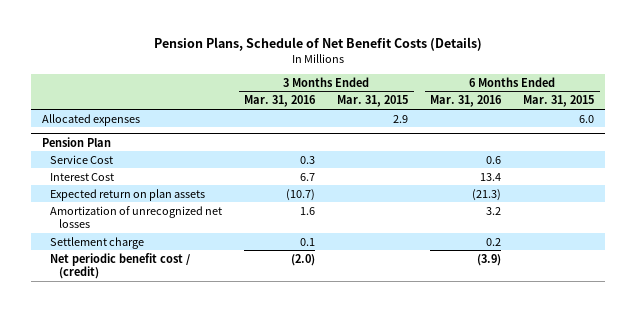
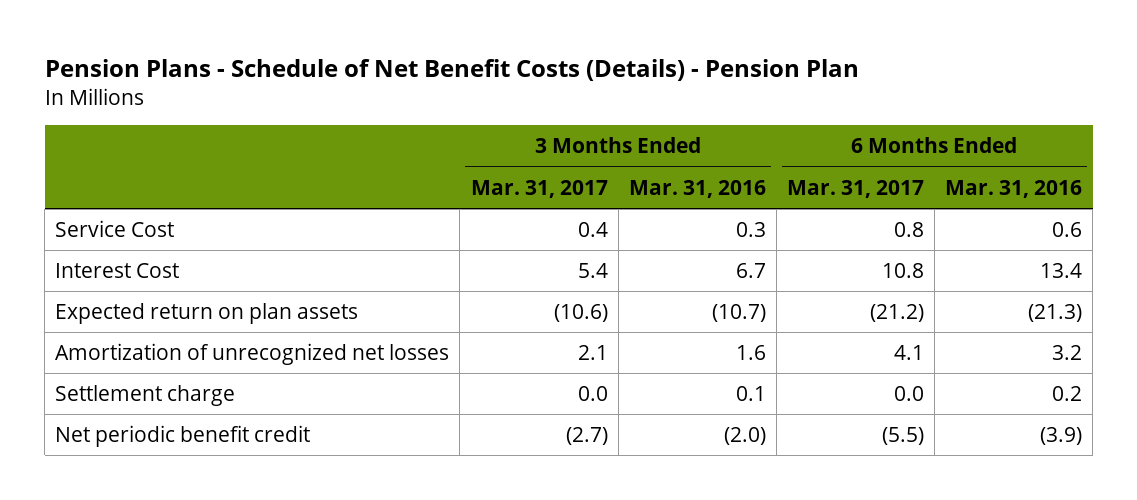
[154,37,483,52] Pension Plans, Schedule of Net Benefit Costs (Details) -> [44,58,859,81] Pension Plans - Schedule of Net Benefit Costs (Details) - Pension Plan
[337,95,409,108] Mar. 31, 2015 -> none
[523,95,595,108] Mar. 31, 2015 -> none
none -> [470,179,608,198] Mar. 31, 2017
none -> [786,179,924,198] Mar. 31, 2017
[41,113,140,126] Allocated expenses -> none
[41,136,111,147] Pension Plan -> none
[50,252,191,280] Net periodic benefit cost / (credit) -> [55,424,311,447] Net periodic benefit credit

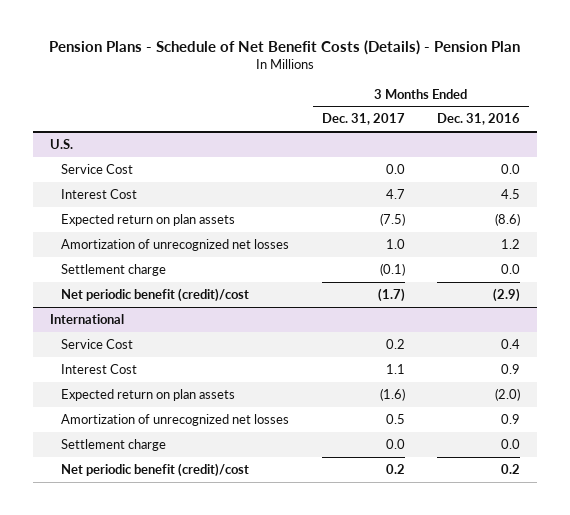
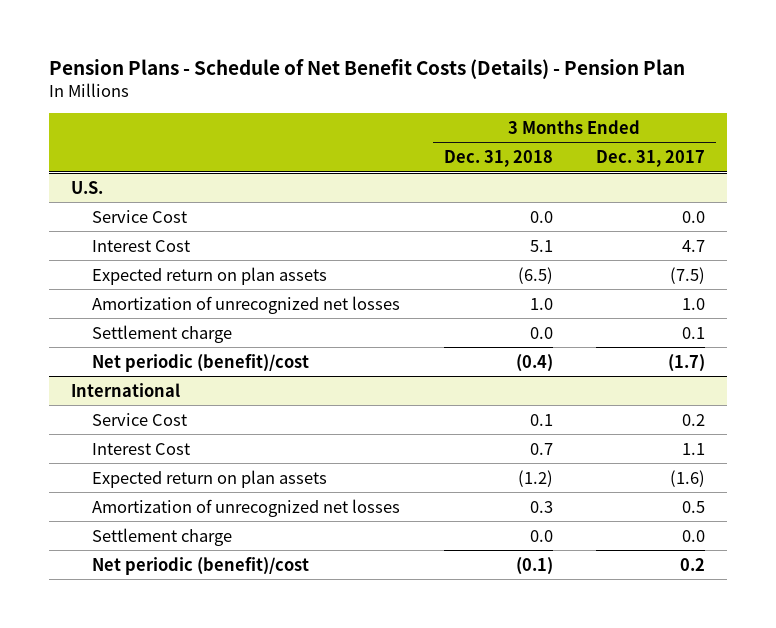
[437,113,521,126] Dec. 31, 2016 -> none
none -> [443,150,553,168] Dec. 31, 2018
[379,262,405,276] (0.1) -> [682,326,706,339] 0.1
[60,287,249,302] Net periodic benefit (credit)/cost -> [92,353,310,372] Net periodic (benefit)/cost
[60,462,249,477] Net periodic benefit (credit)/cost -> [92,556,310,575] Net periodic (benefit)/cost

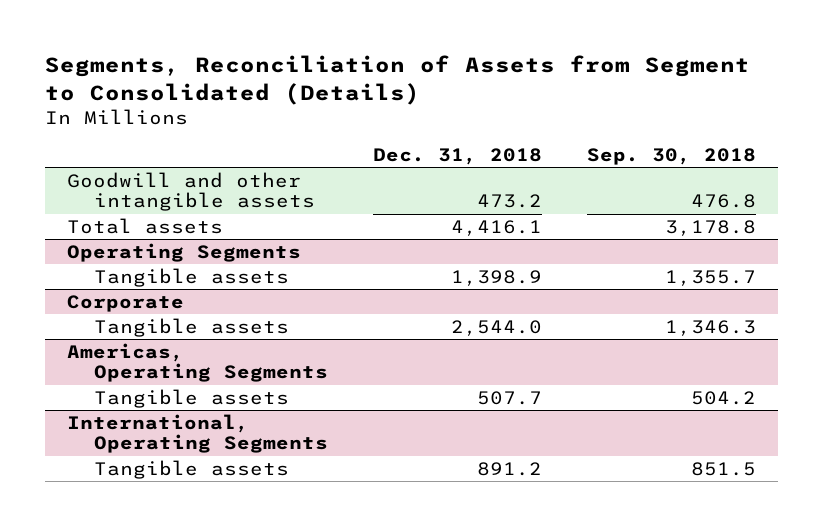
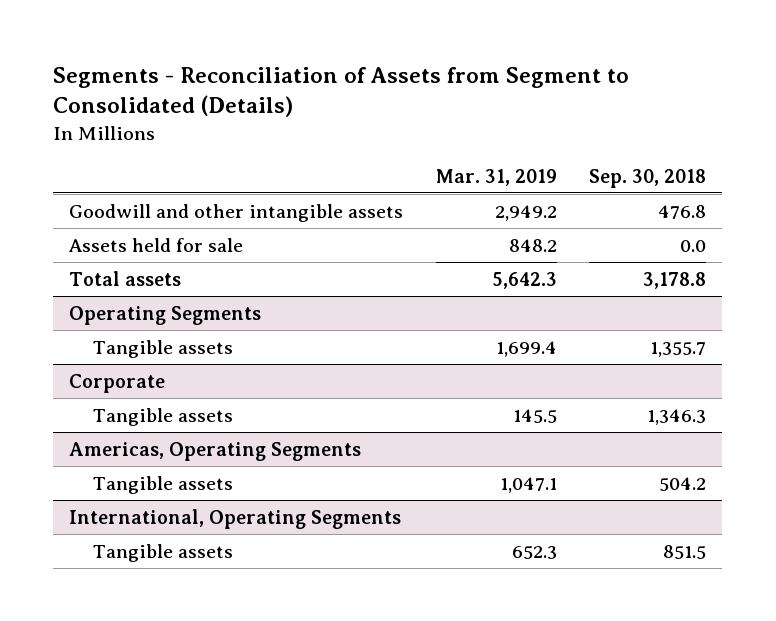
[44,55,750,105] Segments, Reconciliation of Assets from Segment to Consolidated (Details) -> [53,67,630,118] Segments - Reconciliation of Assets from Segment to Consolidated (Details)
[372,147,542,165] Dec. 31, 2018 -> none
none -> [435,168,557,186] Mar. 31, 2019
none -> [69,237,244,252] Assets held for sale

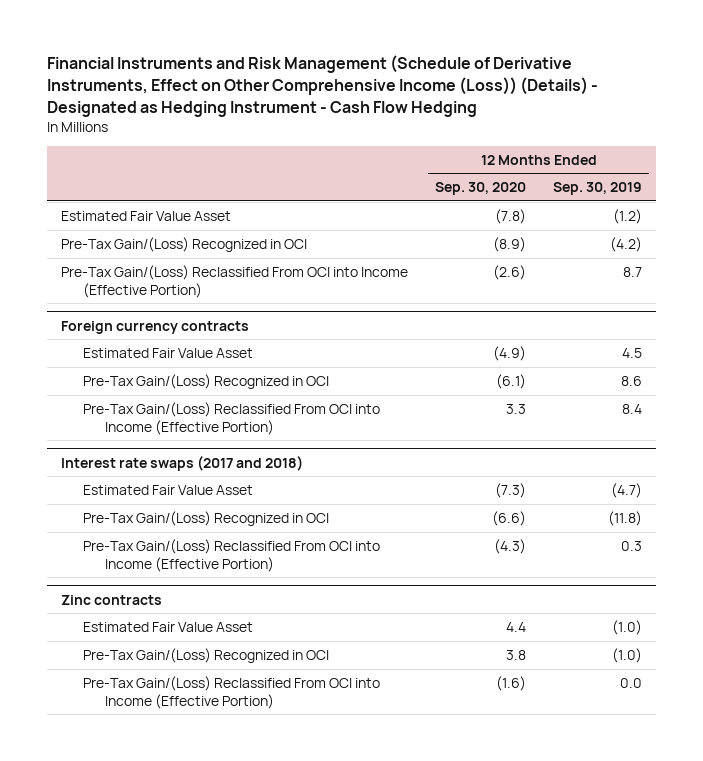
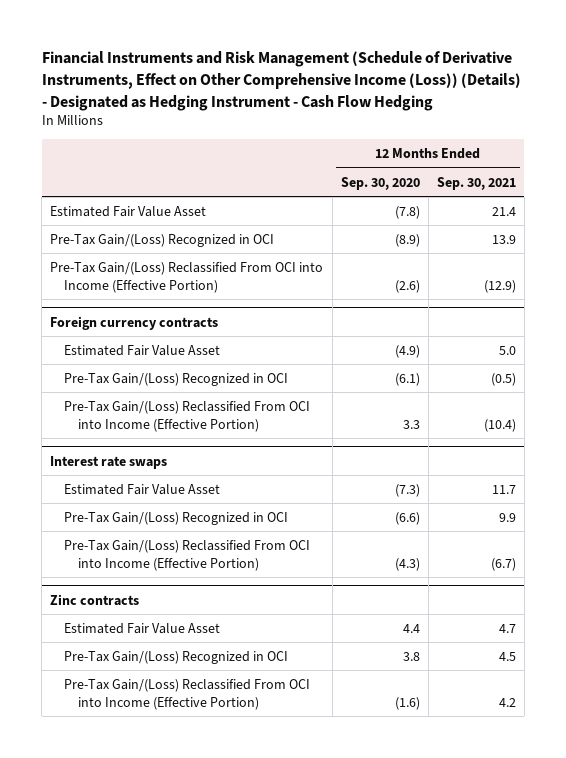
[553,182,643,196] Sep. 30, 2019 -> none
none -> [436,176,516,190] Sep. 30, 2021
[60,455,303,471] Interest rate swaps (2017 and 2018) -> [50,455,168,469] Interest rate swaps

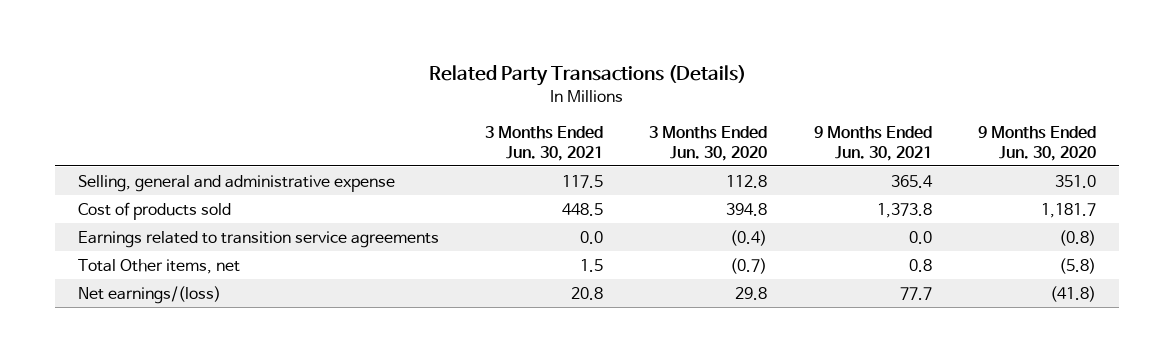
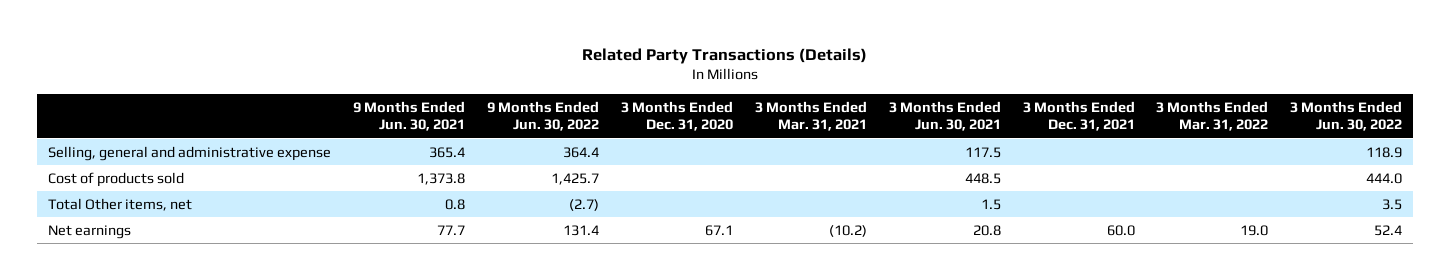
[649,126,768,161] 3 Months Ended Jun. 30, 2020 -> none
[977,126,1096,161] 9 Months Ended Jun. 30, 2020 -> none
none -> [487,100,600,132] 9 Months Ended Jun. 30, 2022
none -> [620,100,733,132] 3 Months Ended Dec. 31, 2020
none -> [754,100,867,132] 3 Months Ended Mar. 31, 2021
none -> [1022,100,1135,132] 3 Months Ended Dec. 31, 2021
none -> [1156,100,1269,132] 3 Months Ended Mar. 31, 2022
none -> [1290,100,1403,132] 3 Months Ended Jun. 30, 2022
[78,230,440,248] Earnings related to transition service agreements -> none
[78,285,222,304] Net earnings/(loss) -> [48,224,132,239] Net earnings

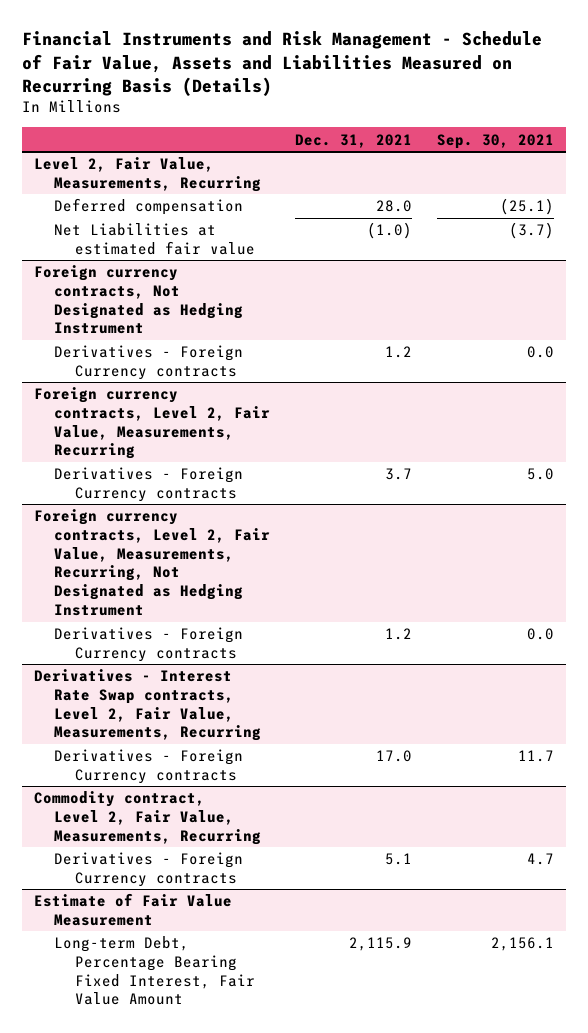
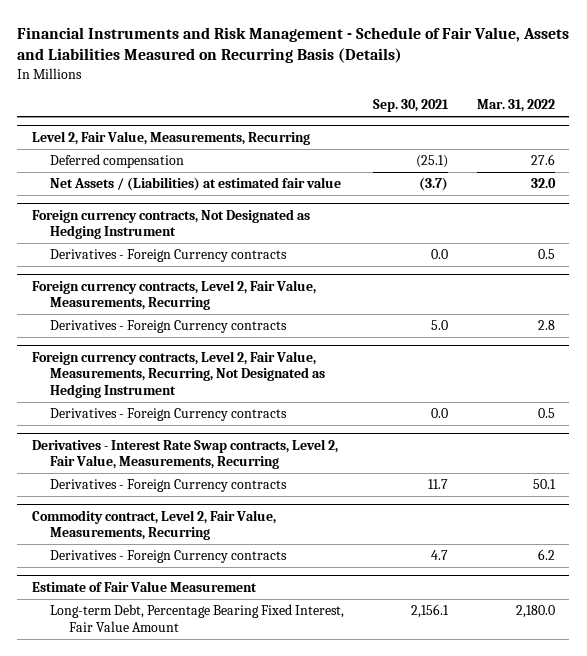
[295,133,413,148] Dec. 31, 2021 -> none
none -> [477,99,556,113] Mar. 31, 2022
[54,223,255,255] Net Liabilities at estimated fair value -> [50,177,342,192] Net Assets / (Liabilities) at estimated fair value

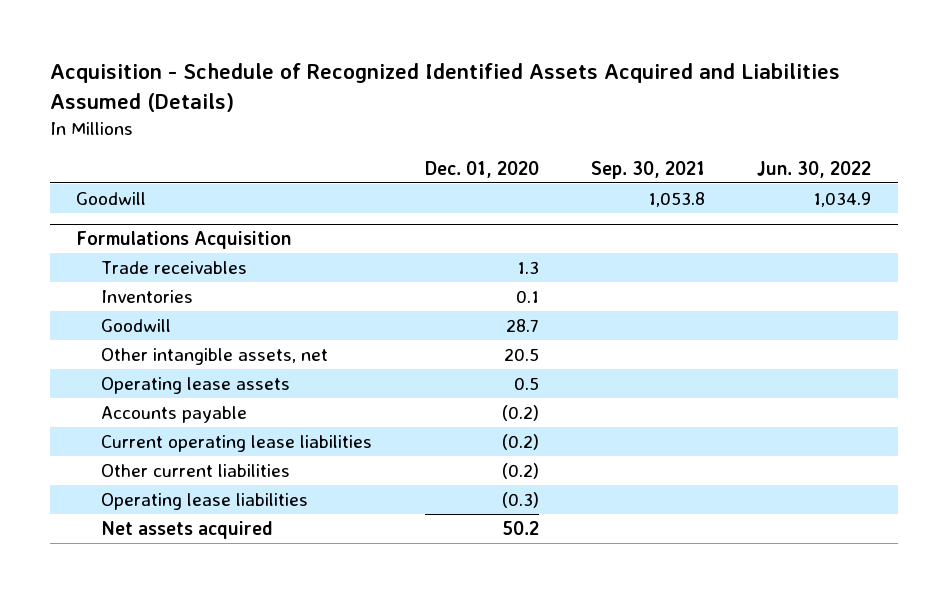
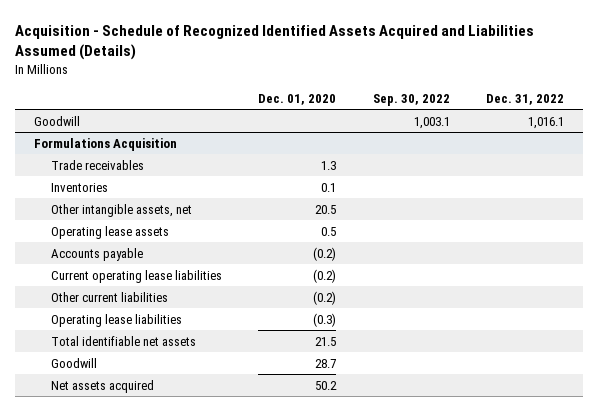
[590,160,705,179] Sep. 30, 2021 -> none
[757,160,872,178] Jun. 30, 2022 -> none
none -> [372,93,450,106] Sep. 30, 2022
none -> [486,93,565,105] Dec. 31, 2022
none -> [50,335,196,346] Total identifiable net assets
[101,318,172,332] Goodwill -> [50,357,97,368] Goodwill

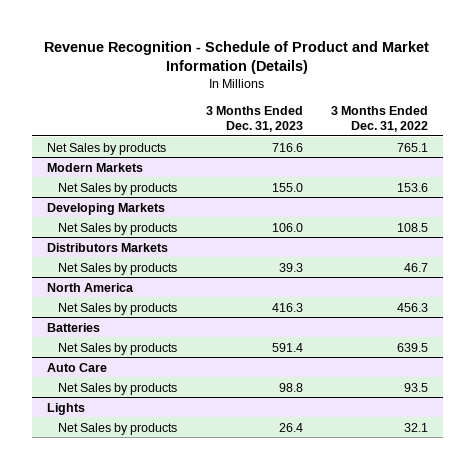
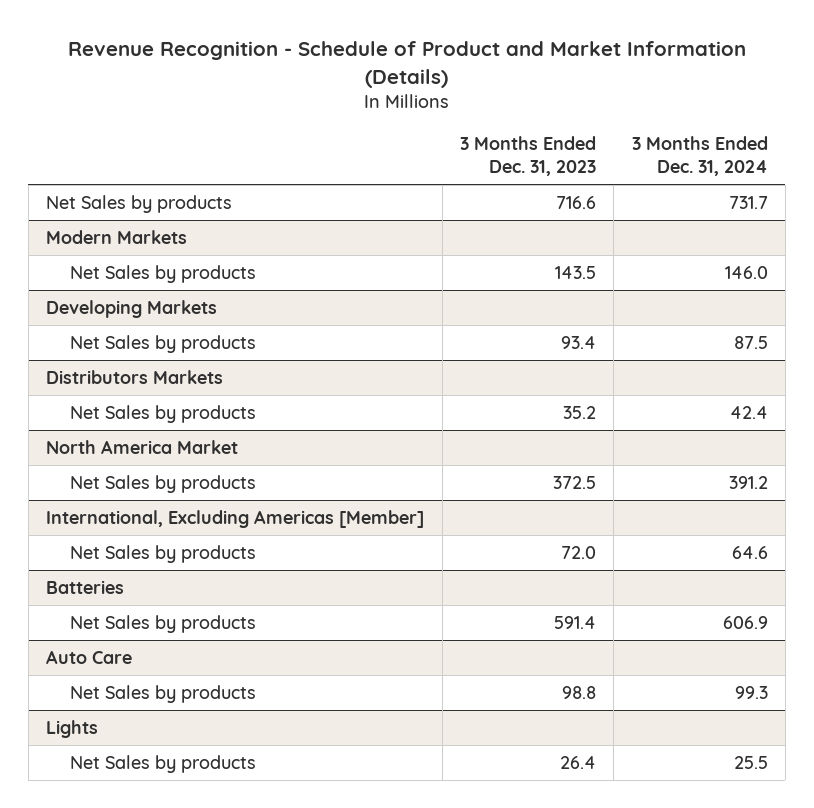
[331,106,429,133] 3 Months Ended Dec. 31, 2022 -> none
none -> [631,136,768,177] 3 Months Ended Dec. 31, 2024
[271,182,303,192] 155.0 -> [554,265,596,279] 143.5
[271,222,303,232] 106.0 -> [560,335,596,349] 93.4
[278,262,303,272] 39.3 -> [562,405,596,419] 35.2
[46,282,134,292] North America -> [46,439,239,454] North America Market
[271,302,303,312] 416.3 -> [552,475,596,489] 372.5
none -> [46,509,425,528] International, Excluding Americas [Member]
none -> [70,544,257,563] Net Sales by products

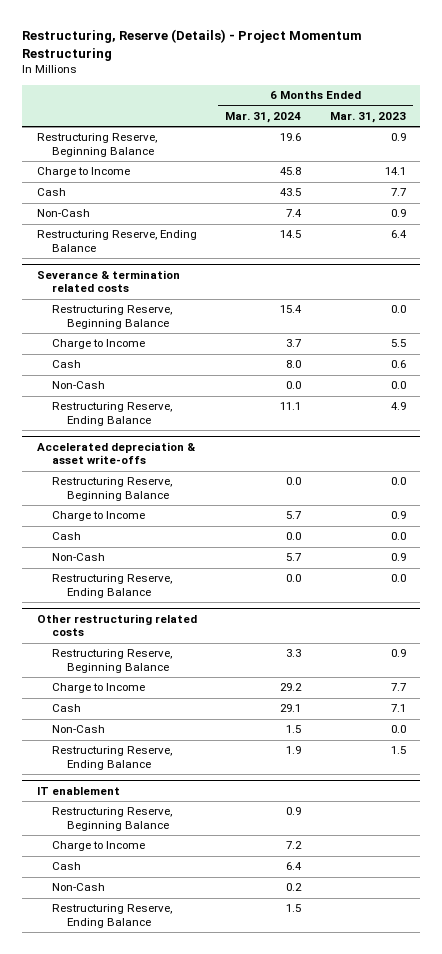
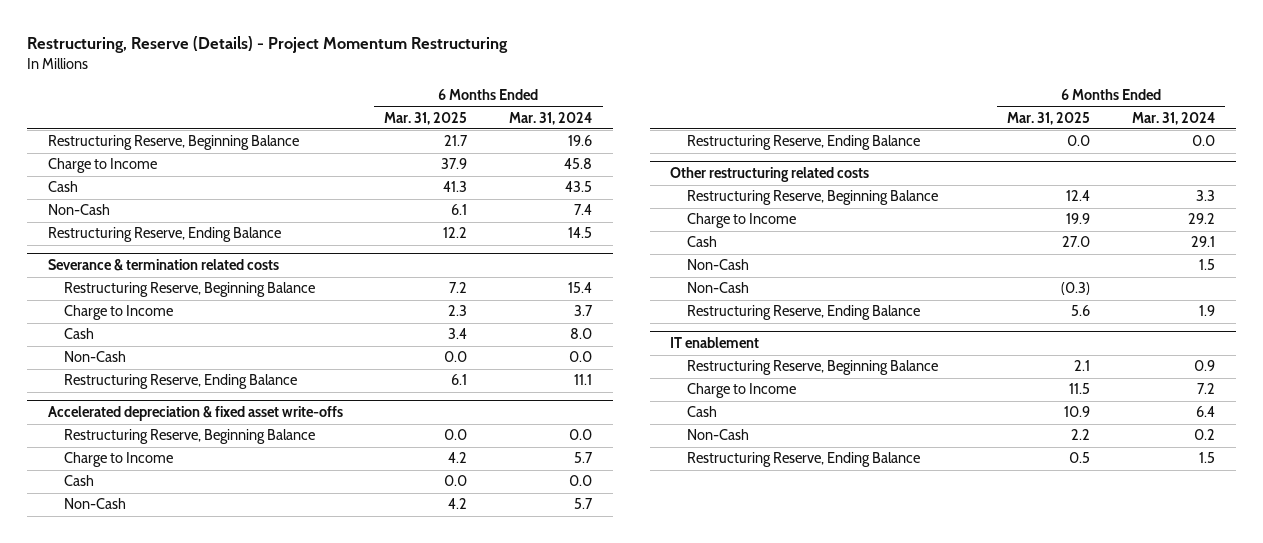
[329,111,406,123] Mar. 31, 2023 -> none
none -> [384,111,468,125] Mar. 31, 2025
[36,442,196,465] Accelerated depreciation & asset write-offs -> [47,406,343,422] Accelerated depreciation & fixed asset write-offs
none -> [686,282,749,294] Non-Cash

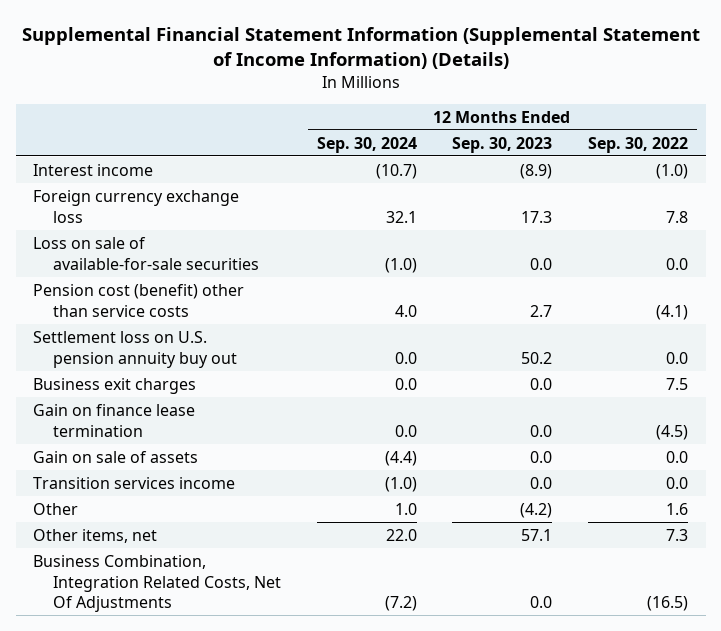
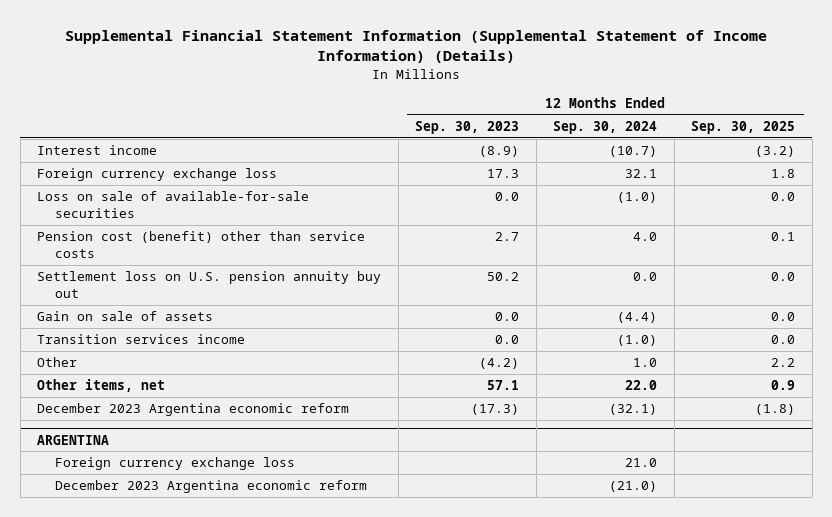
[587,136,688,153] Sep. 30, 2022 -> none
none -> [691,121,796,135] Sep. 30, 2025
[33,377,197,394] Business exit charges -> none
[33,403,196,437] Gain on finance lease termination -> none
[33,554,282,613] Business Combination, Integration Related Costs, Net Of Adjustments -> none
none -> [37,403,350,417] December 2023 Argentina economic reform
none -> [37,434,110,445] ARGENTINA
none -> [55,457,296,471] Foreign currency exchange loss
none -> [55,480,368,494] December 2023 Argentina economic reform

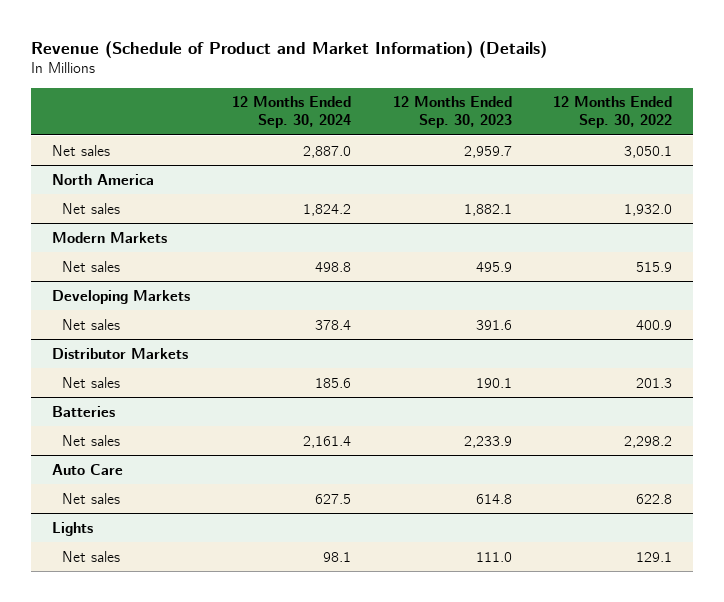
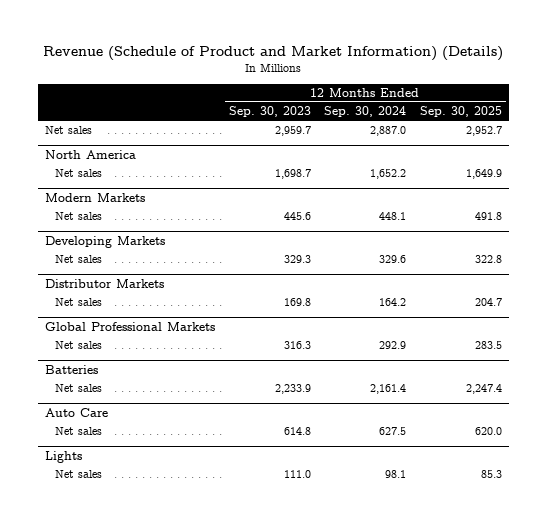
[553,96,673,129] 12 Months Ended Sep. 30, 2022 -> none
none -> [420,106,503,118] Sep. 30, 2025
[302,203,351,216] 1,824.2 -> [370,169,407,180] 1,652.2
[463,203,512,216] 1,882.1 -> [274,169,311,180] 1,698.7
[314,261,351,272] 498.8 -> [379,212,407,221] 448.1
[475,261,512,272] 495.9 -> [283,212,311,221] 445.6
[314,319,351,330] 378.4 -> [379,255,407,264] 329.6
[475,319,512,330] 391.6 -> [283,255,311,264] 329.3
[314,377,351,388] 185.6 -> [379,298,407,307] 164.2
[475,377,512,388] 190.1 -> [283,298,311,307] 169.8
none -> [44,321,215,331] Global Professional Markets
none -> [55,341,103,350] Net sales

